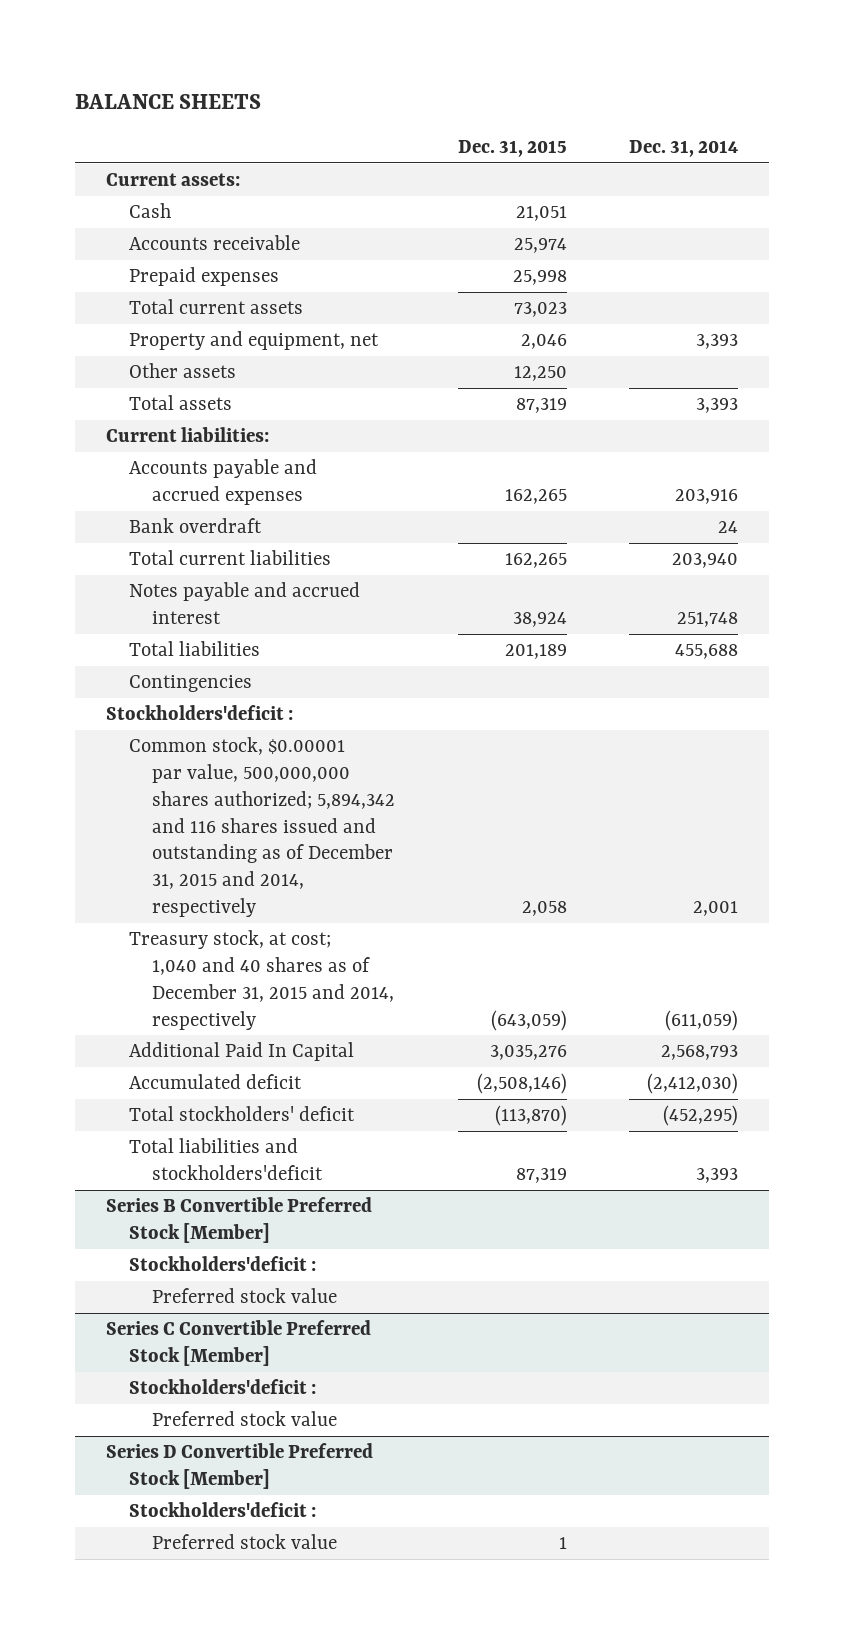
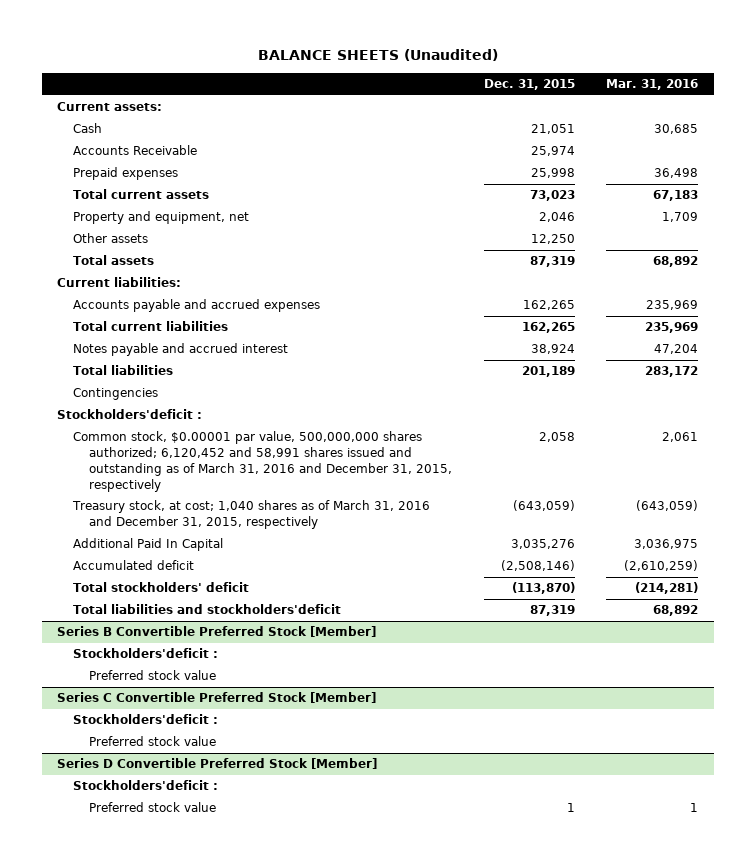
[74,93,261,109] BALANCE SHEETS -> [257,49,498,62] BALANCE SHEETS (Unaudited)
[628,140,738,158] Dec. 31, 2014 -> none
none -> [606,79,699,91] Mar. 31, 2016
[129,235,301,251] Accounts receivable -> [73,145,198,156] Accounts Receivable
[129,518,263,534] Bank overdraft -> none
[129,737,396,917] Common stock, $0.00001 par value, 500,000,000 shares authorized; 5,894,342 and 116 shares issued and outstanding as of December 31, 2015 and 2014, respectively -> [73,431,453,492] Common stock, $0.00001 par value, 500,000,000 shares authorized; 6,120,452 and 58,991 shares issued and outstanding as of March 31, 2016 and December 31, 2015, respectively
[129,930,395,1030] Treasury stock, at cost; 1,040 and 40 shares as of December 31, 2015 and 2014, respectively -> [72,500,431,530] Treasury stock, at cost; 1,040 shares as of March 31, 2016 and December 31, 2015, respectively

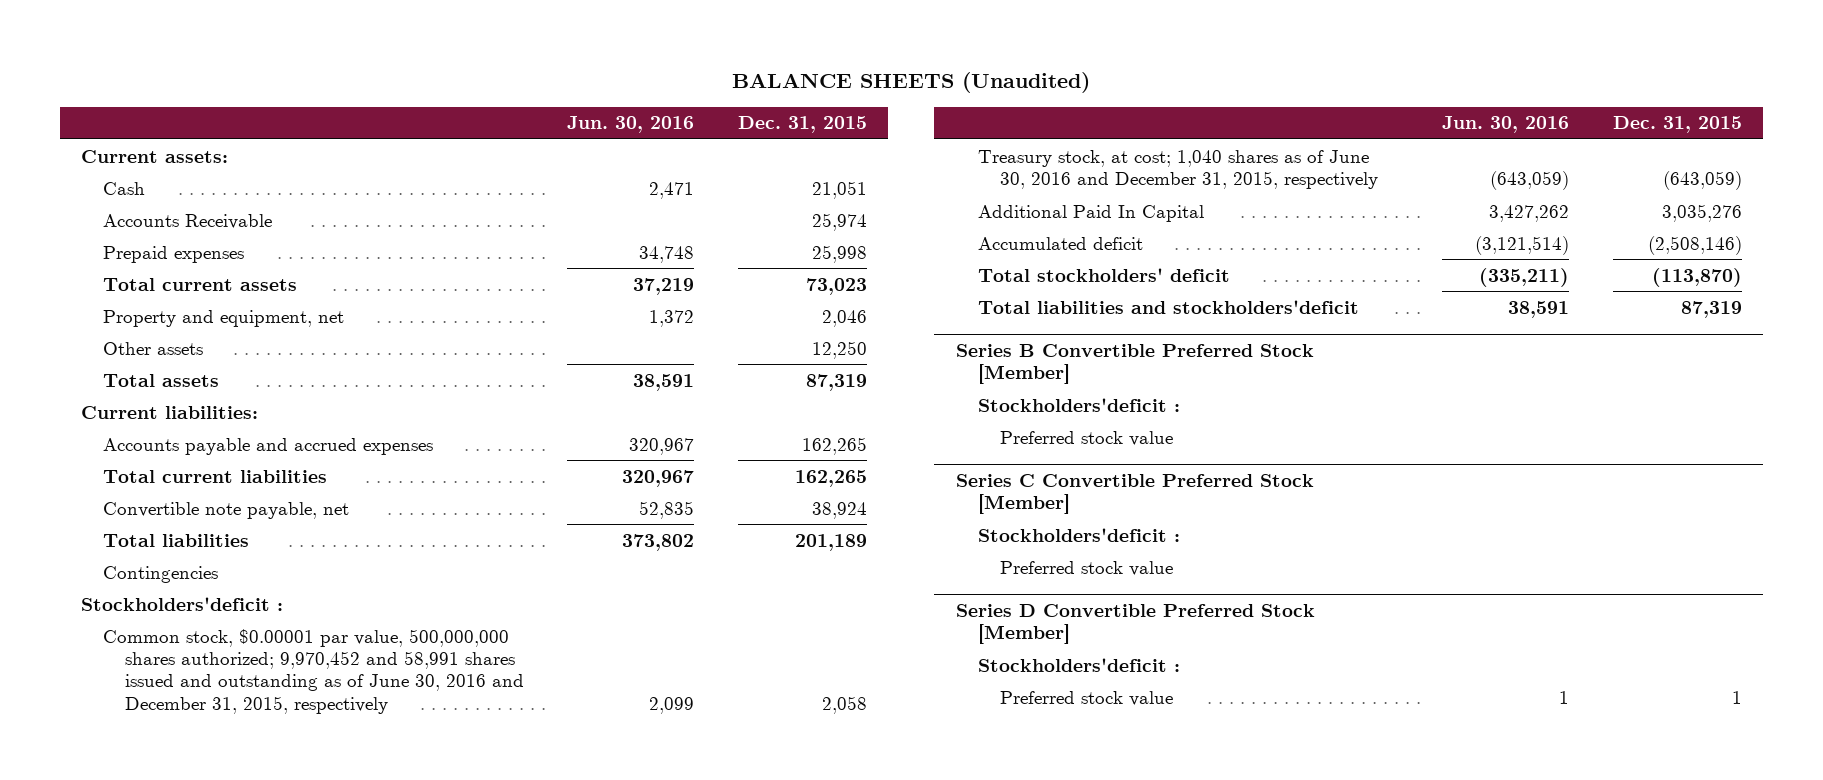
[606,79,699,91] Mar. 31, 2016 -> none
none -> [567,116,695,134] Jun. 30, 2016
[73,343,289,357] Notes payable and accrued interest -> [103,501,350,519] Convertible note payable, net
[73,431,453,492] Common stock, $0.00001 par value, 500,000,000 shares authorized; 6,120,452 and 58,991 shares issued and outstanding as of March 31, 2016 and December 31, 2015, respectively -> [103,628,525,714] Common stock, $0.00001 par value, 500,000,000 shares authorized; 9,970,452 and 58,991 shares issued and outstanding as of June 30, 2016 and December 31, 2015, respectively
[72,500,431,530] Treasury stock, at cost; 1,040 shares as of March 31, 2016 and December 31, 2015, respectively -> [978,149,1378,189] Treasury stock, at cost; 1,040 shares as of June 30, 2016 and December 31, 2015, respectively

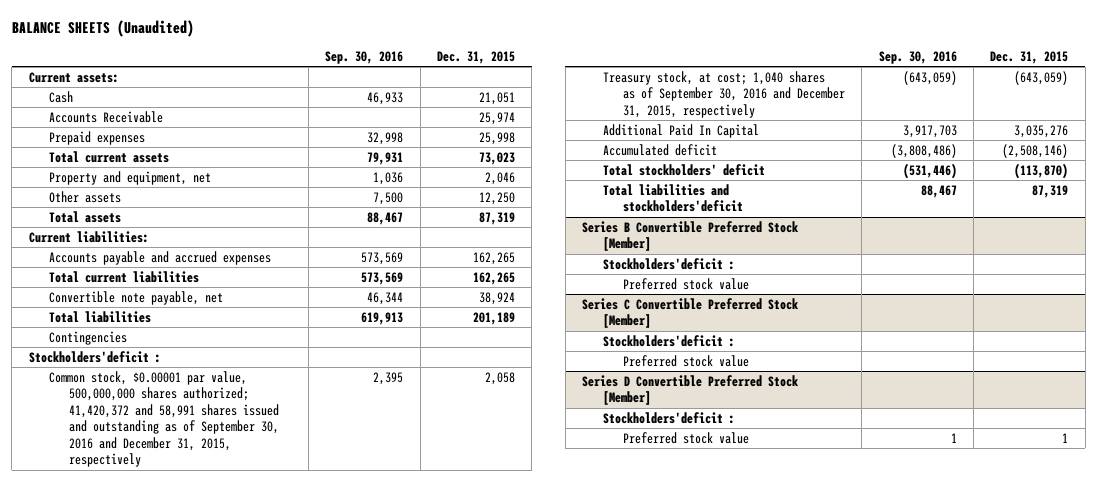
[567,116,695,134] Jun. 30, 2016 -> none
none -> [325,50,404,64] Sep. 30, 2016
[103,628,525,714] Common stock, $0.00001 par value, 500,000,000 shares authorized; 9,970,452 and 58,991 shares issued and outstanding as of June 30, 2016 and December 31, 2015, respectively -> [49,370,280,468] Common stock, $0.00001 par value, 500,000,000 shares authorized; 41,420,372 and 58,991 shares issued and outstanding as of September 30, 2016 and December 31, 2015, respectively
[978,149,1378,189] Treasury stock, at cost; 1,040 shares as of June 30, 2016 and December 31, 2015, respectively -> [602,70,845,118] Treasury stock, at cost; 1,040 shares as of September 30, 2016 and December 31, 2015, respectively

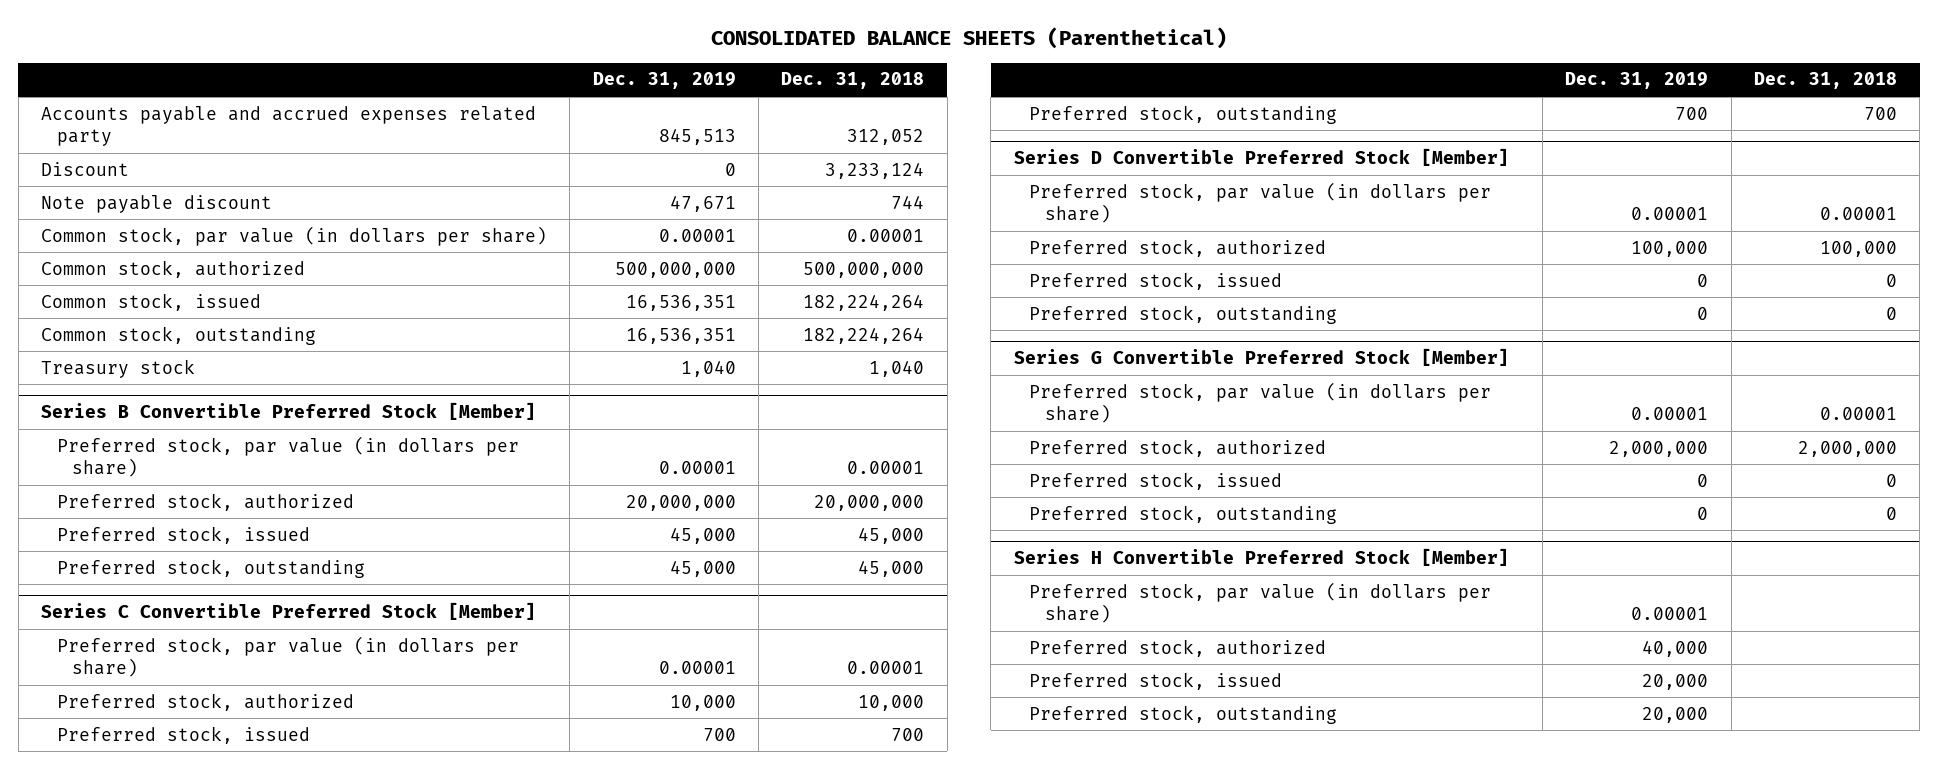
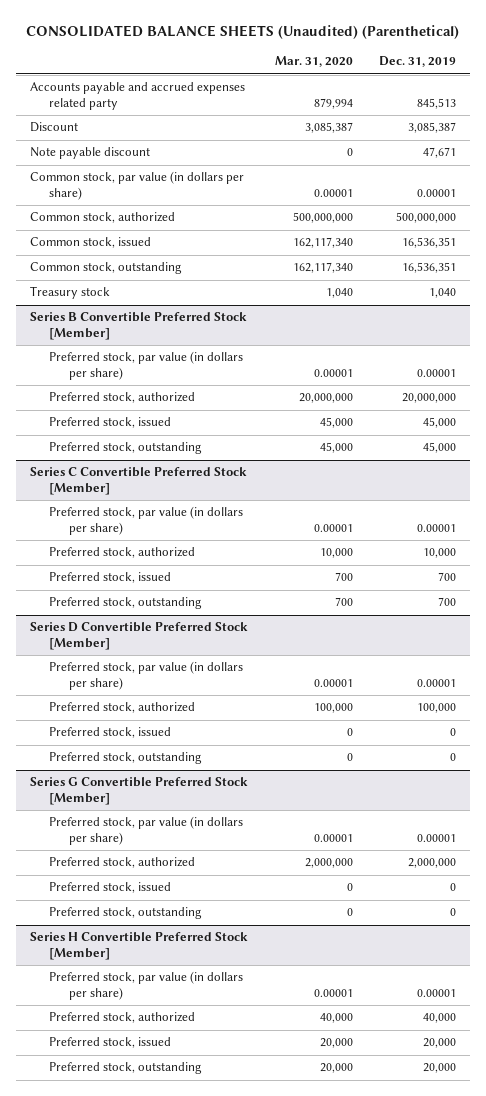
[711,27,1228,50] CONSOLIDATED BALANCE SHEETS (Parenthetical) -> [26,25,460,40] CONSOLIDATED BALANCE SHEETS (Unaudited) (Parenthetical)
[781,72,925,90] Dec. 31, 2018 -> none
none -> [274,56,353,68] Mar. 31, 2020
[724,162,736,176] 0 -> [408,122,457,134] 3,085,387

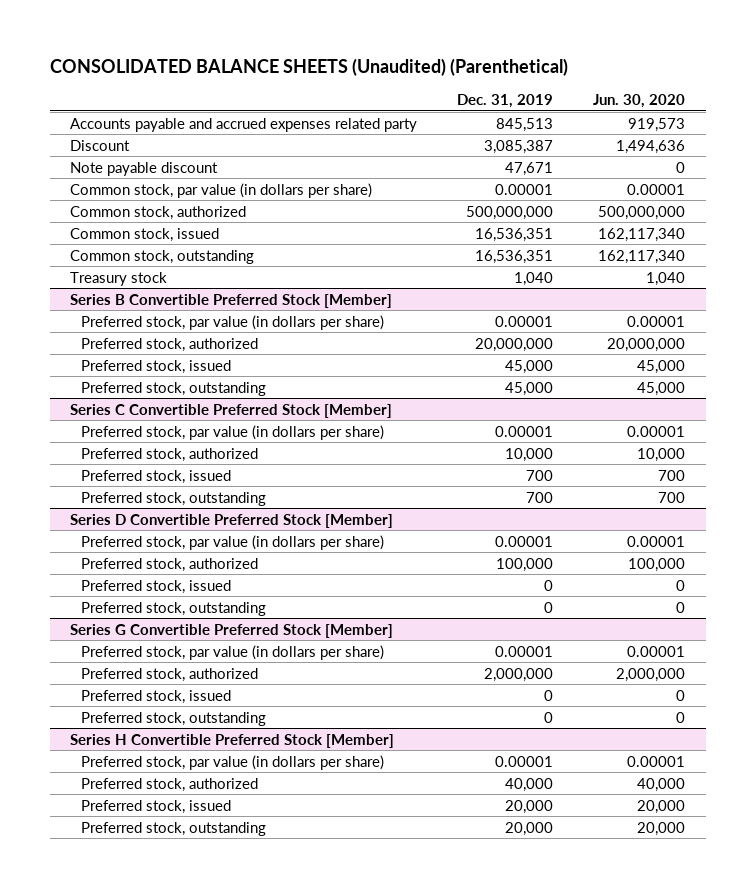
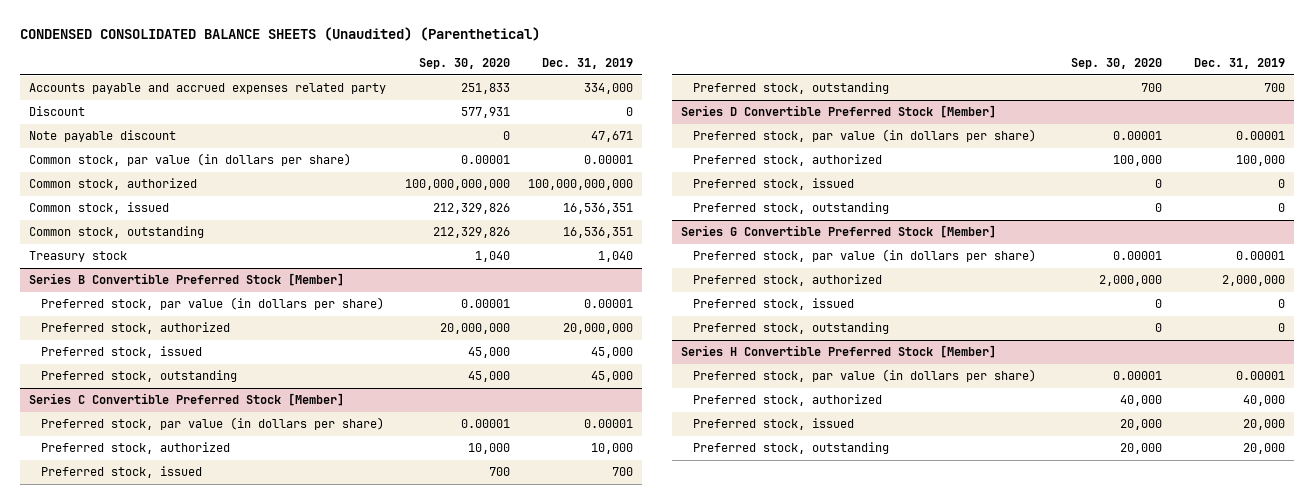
[49,58,568,77] CONSOLIDATED BALANCE SHEETS (Unaudited) (Parenthetical) -> [20,26,541,41] CONDENSED CONSOLIDATED BALANCE SHEETS (Unaudited) (Parenthetical)
[593,93,686,108] Jun. 30, 2020 -> none
none -> [418,58,510,70] Sep. 30, 2020
[496,117,554,132] 845,513 -> [584,83,634,95] 334,000
[484,139,554,154] 3,085,387 -> [626,107,634,117] 0
[466,205,554,220] 500,000,000 -> [528,179,634,191] 100,000,000,000

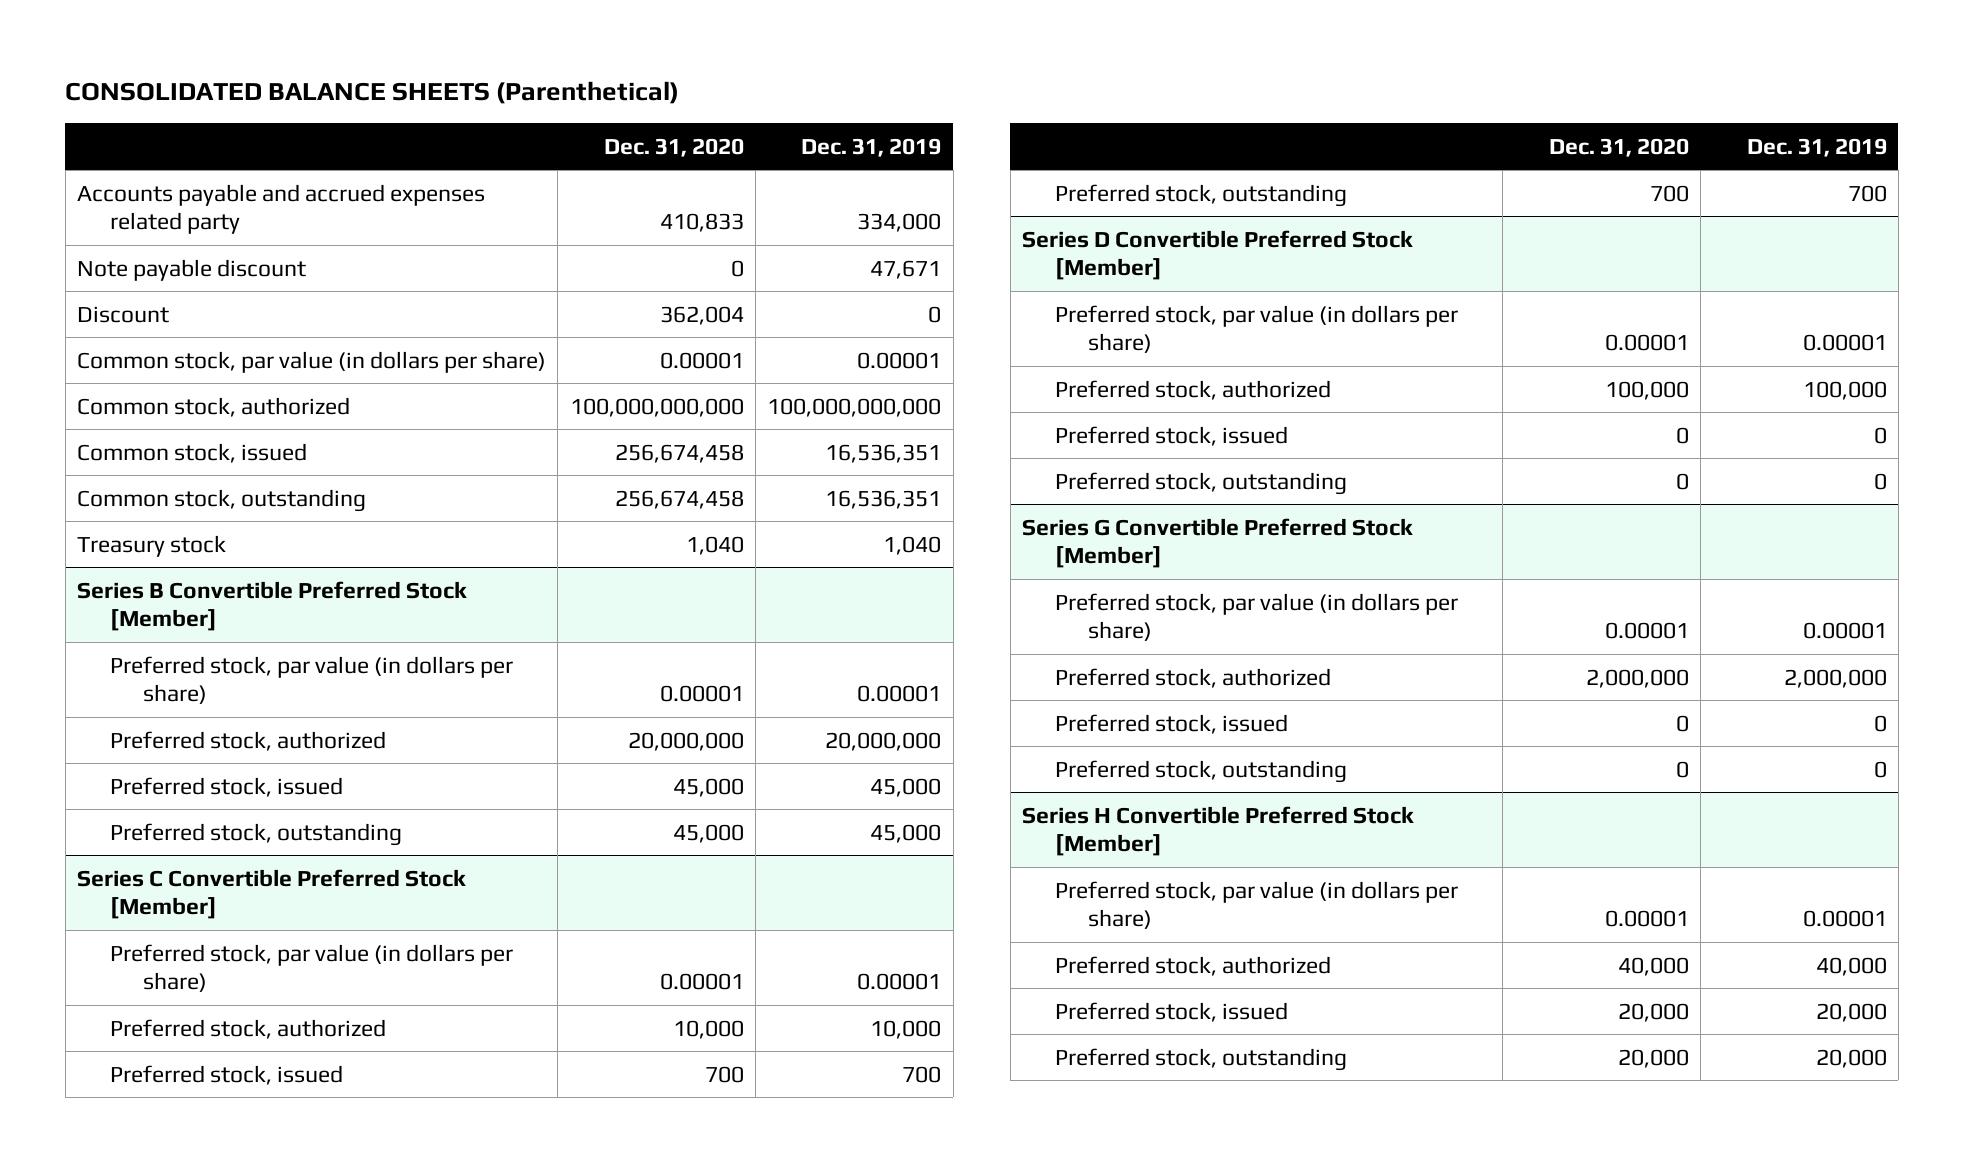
[20,26,541,41] CONDENSED CONSOLIDATED BALANCE SHEETS (Unaudited) (Parenthetical) -> [65,81,680,105] CONSOLIDATED BALANCE SHEETS (Parenthetical)
[418,58,510,70] Sep. 30, 2020 -> none
none -> [603,137,744,157] Dec. 31, 2020
[29,106,86,117] Discount -> [77,305,170,323] Discount

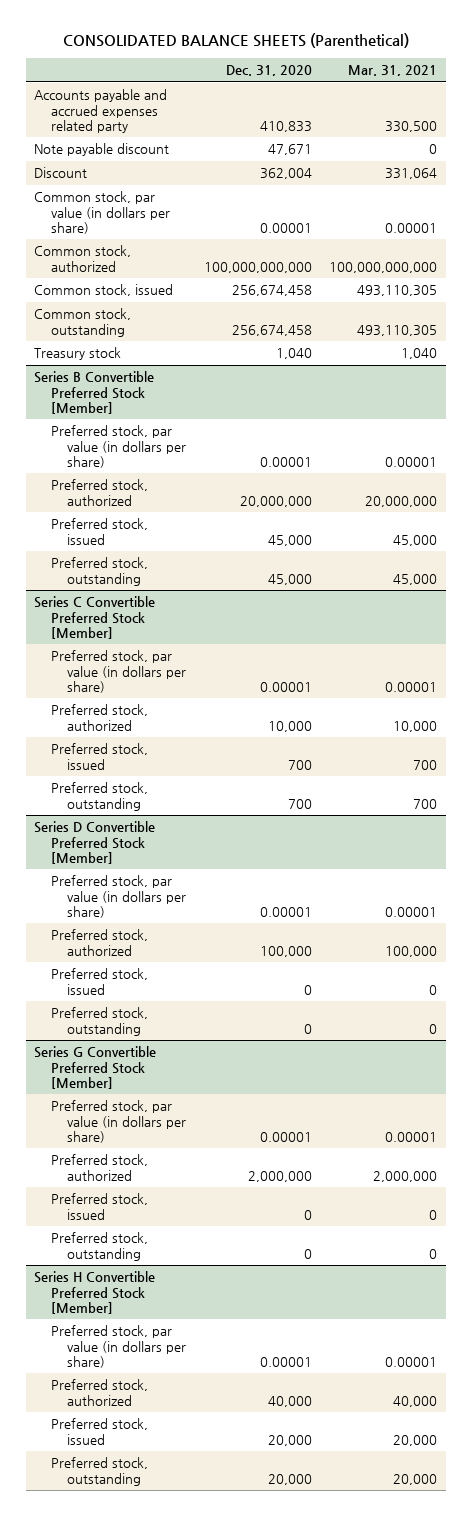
[801,137,942,157] Dec. 31, 2019 -> none
none -> [348,64,438,76] Mar. 31, 2021
[730,259,744,277] 0 -> [267,144,312,156] 47,671

